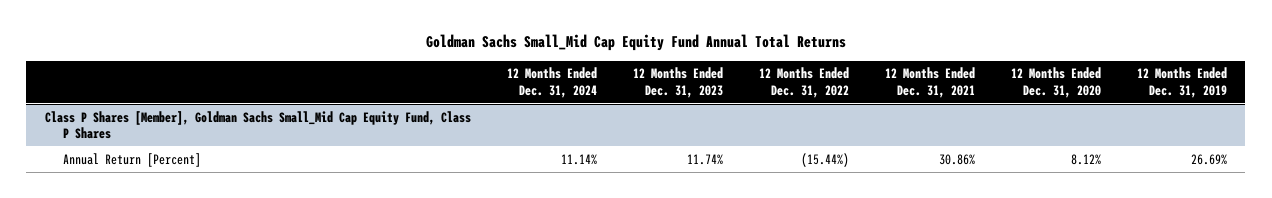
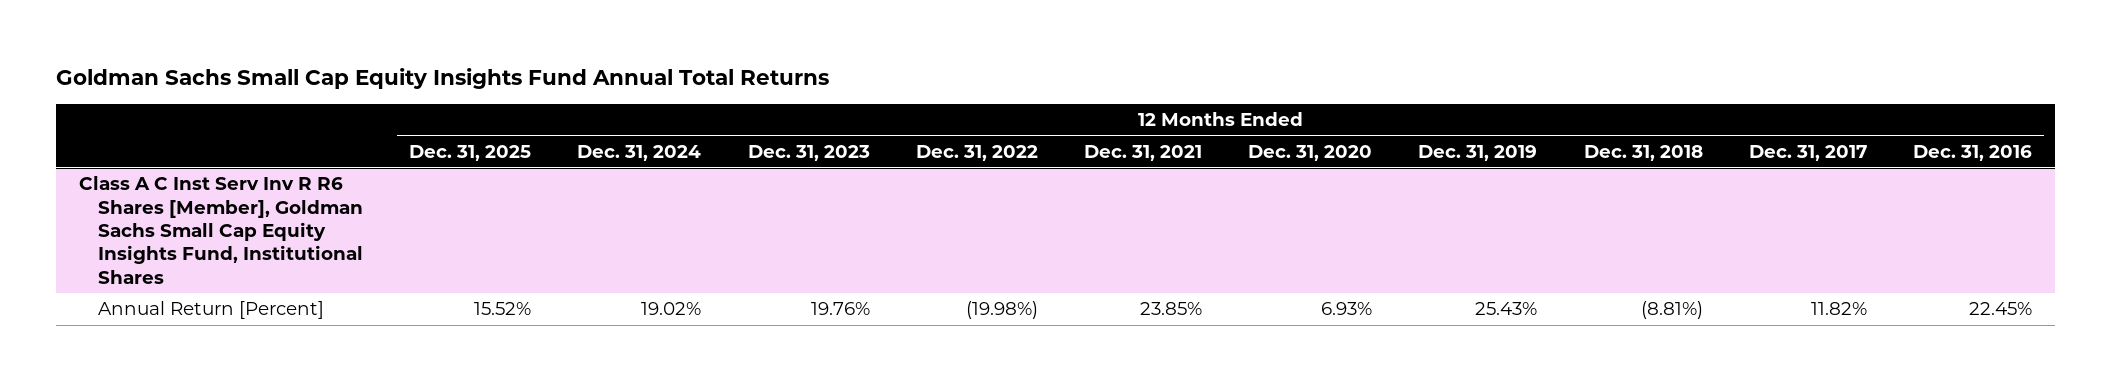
[425,34,846,52] Goldman Sachs Small_Mid Cap Equity Fund Annual Total Returns -> [55,67,829,89] Goldman Sachs Small Cap Equity Insights Fund Annual Total Returns
none -> [409,144,532,161] Dec. 31, 2025
none -> [1583,144,1703,161] Dec. 31, 2018
none -> [1748,144,1867,161] Dec. 31, 2017
none -> [1913,144,2033,161] Dec. 31, 2016
[44,110,471,140] Class P Shares [Member], Goldman Sachs Small_Mid Cap Equity Fund, Class P Shares -> none
none -> [79,176,363,284] Class A C Inst Serv Inv R R6 Shares [Member], Goldman Sachs Small Cap Equity Insights Fund, Institutional Shares
[560,153,597,165] 11.14% -> [641,302,702,316] 19.02%
[686,153,723,165] 11.74% -> [810,302,870,316] 19.76%
[800,152,849,167] (15.44%) -> [965,301,1038,320] (19.98%)
[939,153,976,165] 30.86% -> [1140,302,1203,316] 23.85%
[1071,153,1102,165] 8.12% -> [1321,302,1373,316] 6.93%
[1191,153,1228,165] 26.69% -> [1475,302,1538,316] 25.43%

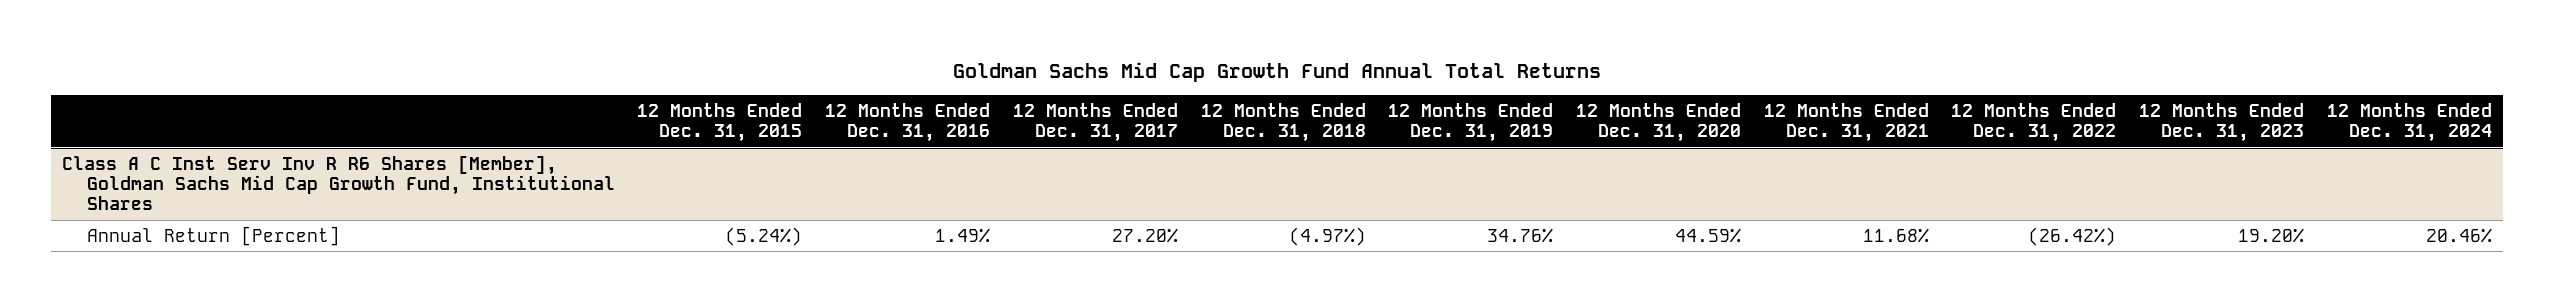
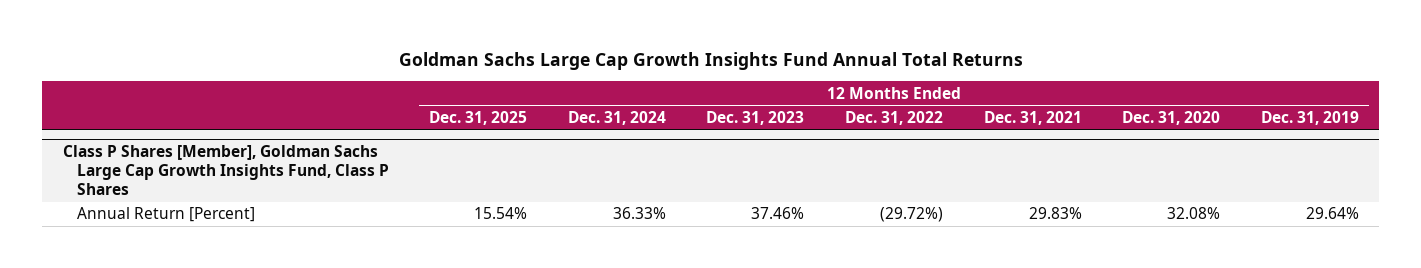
[953,61,1602,82] Goldman Sachs Mid Cap Growth Fund Annual Total Returns -> [398,51,1023,70] Goldman Sachs Large Cap Growth Insights Fund Annual Total Returns
[637,102,803,143] 12 Months Ended Dec. 31, 2015 -> none
[825,102,991,143] 12 Months Ended Dec. 31, 2016 -> none
[1012,102,1178,143] 12 Months Ended Dec. 31, 2017 -> none
[1200,102,1366,143] 12 Months Ended Dec. 31, 2018 -> none
none -> [429,110,528,125] Dec. 31, 2025
[62,154,615,211] Class A C Inst Serv Inv R R6 Shares [Member], Goldman Sachs Mid Cap Growth Fund, Institutional Shares -> none
none -> [62,145,389,196] Class P Shares [Member], Goldman Sachs Large Cap Growth Insights Fund, Class P Shares
[1487,227,1554,243] 34.76% -> [1305,207,1359,220] 29.64%
[1675,227,1742,243] 44.59% -> [1167,207,1221,220] 32.08%
[1862,227,1929,243] 11.68% -> [1028,207,1082,220] 29.83%
[2028,226,2117,246] (26.42%) -> [879,207,943,223] (29.72%)
[2238,227,2305,243] 19.20% -> [751,207,805,220] 37.46%
[2425,227,2492,243] 20.46% -> [612,207,666,220] 36.33%

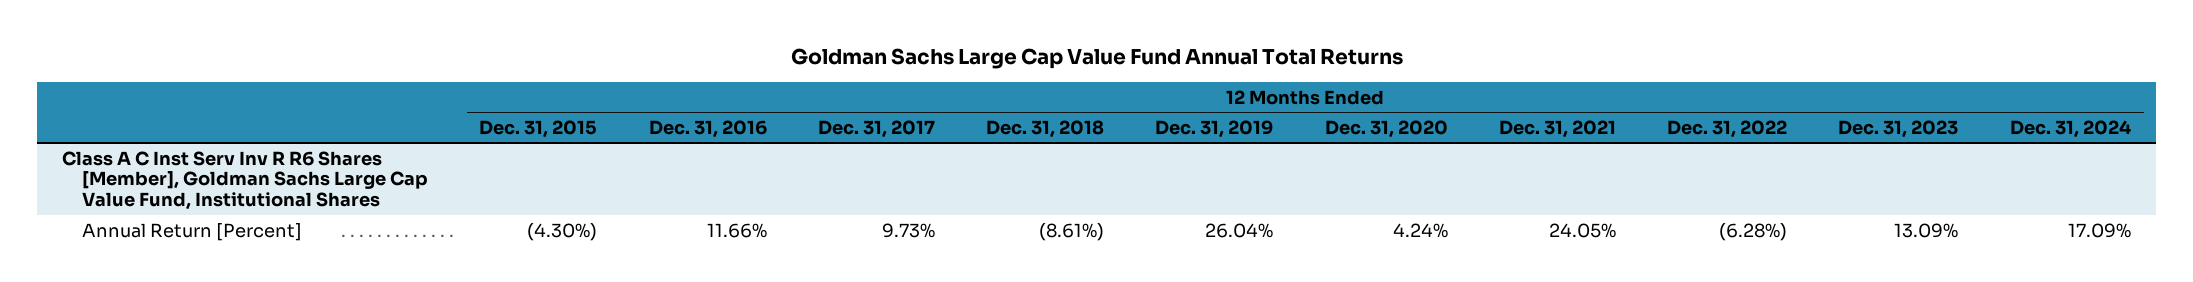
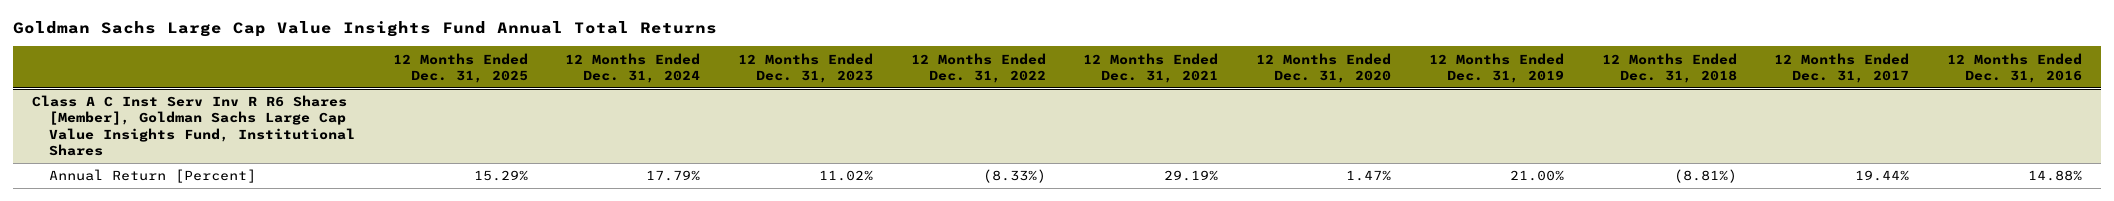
[790,48,1403,70] Goldman Sachs Large Cap Value Fund Annual Total Returns -> [13,21,718,38] Goldman Sachs Large Cap Value Insights Fund Annual Total Returns
[479,119,598,138] Dec. 31, 2015 -> none
none -> [392,52,528,83] 12 Months Ended Dec. 31, 2025
[62,150,429,210] Class A C Inst Serv Inv R R6 Shares [Member], Goldman Sachs Large Cap Value Fund, Institutional Shares -> [31,95,355,156] Class A C Inst Serv Inv R R6 Shares [Member], Goldman Sachs Large Cap Value Insights Fund, Institutional Shares
[706,222,767,238] 11.66% -> [2028,170,2083,182] 14.88%
[881,222,935,238] 9.73% -> [1855,170,1910,182] 19.44%
[1039,222,1105,241] (8.61%) -> [1673,169,1737,184] (8.81%)
[1205,222,1274,238] 26.04% -> [1509,170,1564,182] 21.00%
[1392,222,1448,238] 4.24% -> [1346,170,1392,182] 1.47%
[1548,222,1616,238] 24.05% -> [1164,170,1219,182] 29.19%
[1719,222,1788,241] (6.28%) -> [982,169,1046,184] (8.33%)
[1894,222,1959,238] 13.09% -> [819,170,874,182] 11.02%
[2067,222,2131,238] 17.09% -> [646,170,701,182] 17.79%

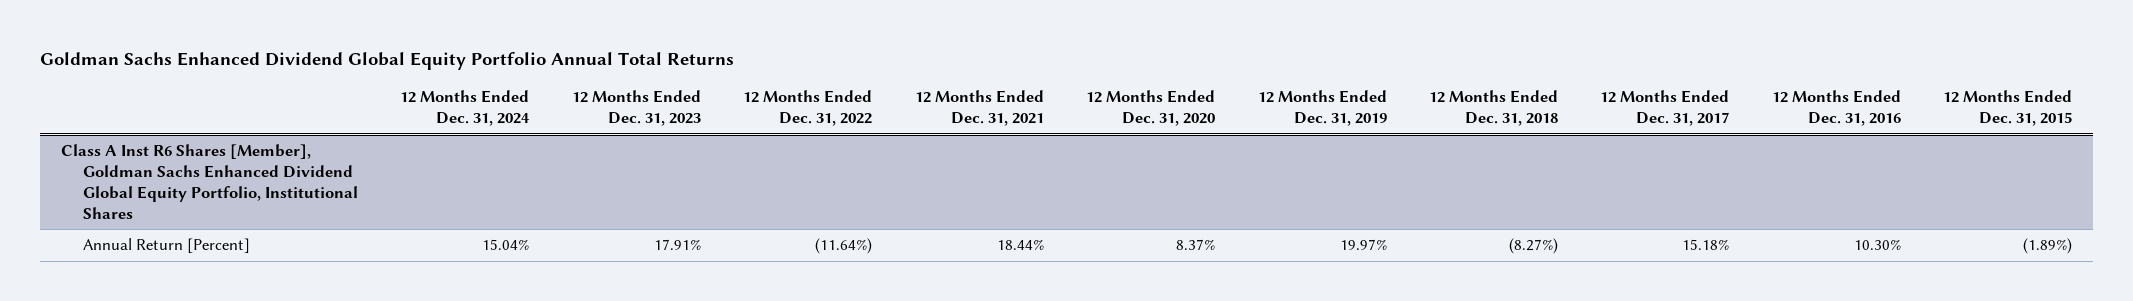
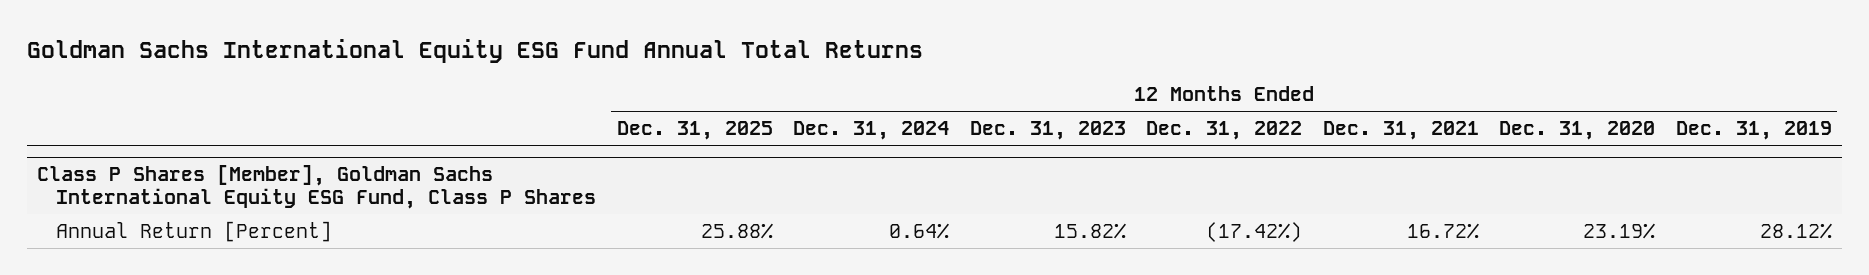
[39,51,734,70] Goldman Sachs Enhanced Dividend Global Equity Portfolio Annual Total Returns -> [27,38,924,63] Goldman Sachs International Equity ESG Fund Annual Total Returns
[1428,90,1558,127] 12 Months Ended Dec. 31, 2018 -> none
[1600,90,1730,127] 12 Months Ended Dec. 31, 2017 -> none
[1771,90,1901,127] 12 Months Ended Dec. 31, 2016 -> none
[1943,90,2073,127] 12 Months Ended Dec. 31, 2015 -> none
none -> [616,121,773,141] Dec. 31, 2025
[60,144,359,219] Class A Inst R6 Shares [Member], Goldman Sachs Enhanced Dividend Global Equity Portfolio, Institutional Shares -> none
none -> [37,165,597,210] Class P Shares [Member], Goldman Sachs International Equity ESG Fund, Class P Shares
[482,239,530,251] 15.04% -> [889,222,950,239] 0.64%
[653,239,701,251] 17.91% -> [1053,222,1126,239] 15.82%
[815,238,873,255] (11.64%) -> [1206,221,1303,242] (17.42%)
[996,239,1044,251] 18.44% -> [1406,222,1479,239] 16.72%
[1176,239,1216,251] 8.37% -> [1583,222,1656,239] 23.19%
[1339,239,1387,251] 19.97% -> [1759,222,1832,239] 28.12%

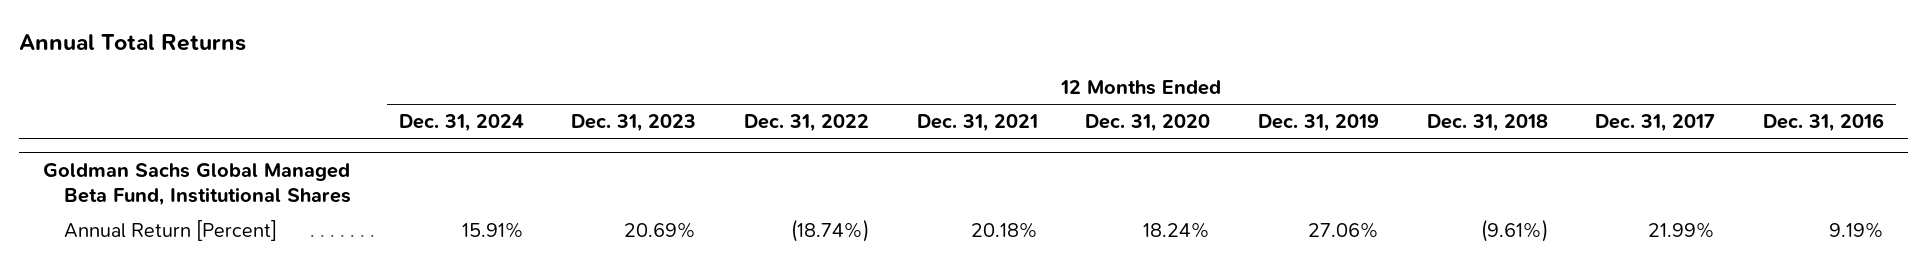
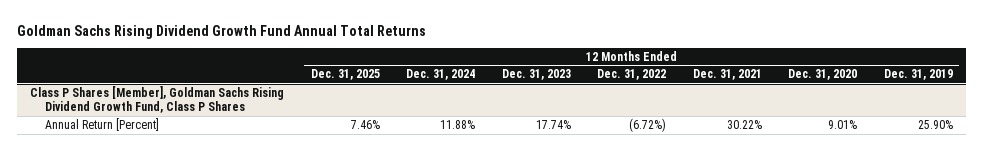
[19,34,247,52] Annual Total Returns -> [17,24,427,39] Goldman Sachs Rising Dividend Growth Fund Annual Total Returns
[1426,114,1548,133] Dec. 31, 2018 -> none
[1595,114,1716,133] Dec. 31, 2017 -> none
[1762,113,1884,133] Dec. 31, 2016 -> none
none -> [310,69,380,81] Dec. 31, 2025
[42,162,352,207] Goldman Sachs Global Managed Beta Fund, Institutional Shares -> none
none -> [30,86,285,114] Class P Shares [Member], Goldman Sachs Rising Dividend Growth Fund, Class P Shares
[461,221,524,238] 15.91% -> [440,120,476,130] 11.88%
[624,221,697,238] 20.69% -> [535,120,571,130] 17.74%
[791,218,870,242] (18.74%) -> [629,118,667,133] (6.72%)
[970,221,1038,238] 20.18% -> [726,120,762,130] 30.22%
[1143,221,1211,238] 18.24% -> [828,120,858,130] 9.01%
[1308,221,1380,238] 27.06% -> [917,120,953,130] 25.90%

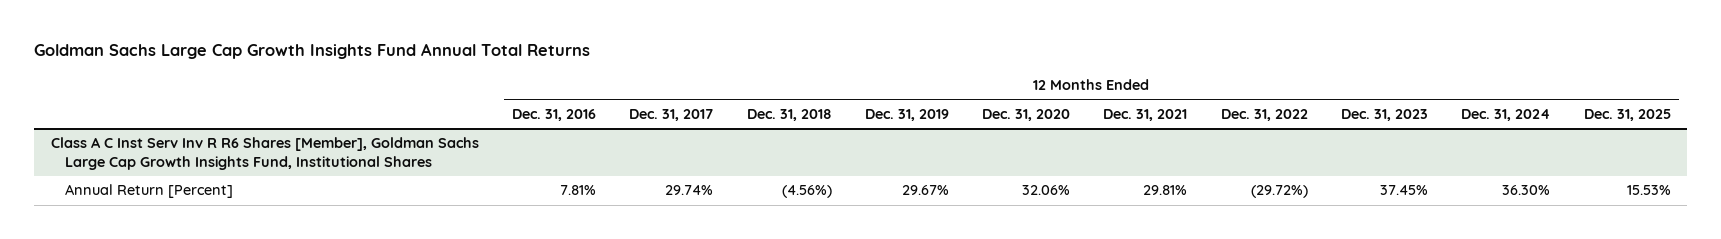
[17,24,427,39] Goldman Sachs Rising Dividend Growth Fund Annual Total Returns -> [34,43,591,60] Goldman Sachs Large Cap Growth Insights Fund Annual Total Returns
none -> [512,108,597,121] Dec. 31, 2016
none -> [629,108,714,121] Dec. 31, 2017
none -> [746,108,832,121] Dec. 31, 2018
[30,86,285,114] Class P Shares [Member], Goldman Sachs Rising Dividend Growth Fund, Class P Shares -> none
none -> [50,137,479,170] Class A C Inst Serv Inv R R6 Shares [Member], Goldman Sachs Large Cap Growth Insights Fund, Institutional Shares
[350,120,380,130] 7.46% -> [1626,185,1671,196] 15.53%
[440,120,476,130] 11.88% -> [1502,185,1551,196] 36.30%
[535,120,571,130] 17.74% -> [1379,185,1428,196] 37.45%
[629,118,667,133] (6.72%) -> [1250,185,1308,199] (29.72%)
[726,120,762,130] 30.22% -> [1143,185,1188,196] 29.81%
[828,120,858,130] 9.01% -> [1022,185,1071,196] 32.06%
[917,120,953,130] 25.90% -> [901,185,949,196] 29.67%

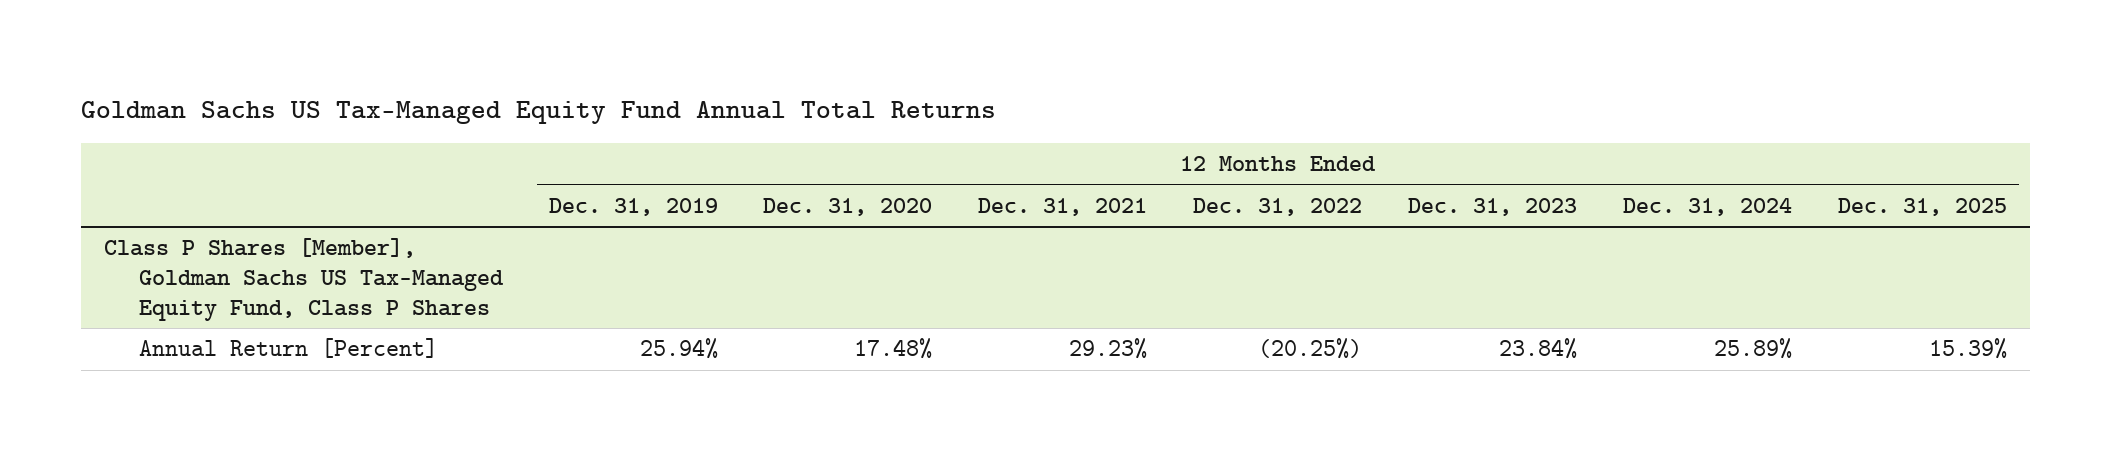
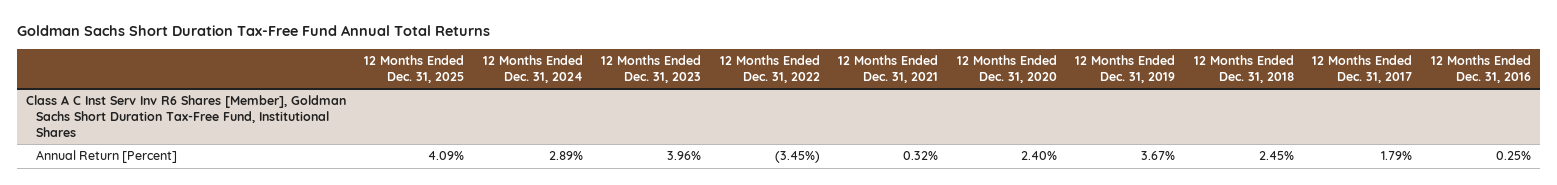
[80,101,996,125] Goldman Sachs US Tax-Managed Equity Fund Annual Total Returns -> [16,25,490,37] Goldman Sachs Short Duration Tax-Free Fund Annual Total Returns
none -> [1193,54,1294,83] 12 Months Ended Dec. 31, 2018
none -> [1312,54,1413,83] 12 Months Ended Dec. 31, 2017
none -> [1430,54,1531,83] 12 Months Ended Dec. 31, 2016
[103,238,504,321] Class P Shares [Member], Goldman Sachs US Tax-Managed Equity Fund, Class P Shares -> none
none -> [25,95,346,138] Class A C Inst Serv Inv R6 Shares [Member], Goldman Sachs Short Duration Tax-Free Fund, Institutional Shares
[639,338,718,360] 25.94% -> [1141,151,1176,161] 3.67%
[854,338,933,360] 17.48% -> [1020,151,1057,161] 2.40%
[1069,338,1148,360] 29.23% -> [903,151,939,161] 0.32%
[1258,338,1363,360] (20.25%) -> [774,151,820,164] (3.45%)
[1499,338,1578,360] 23.84% -> [667,151,702,161] 3.96%
[1714,338,1793,360] 25.89% -> [548,151,583,161] 2.89%
[1929,338,2008,360] 15.39% -> [428,151,465,161] 4.09%

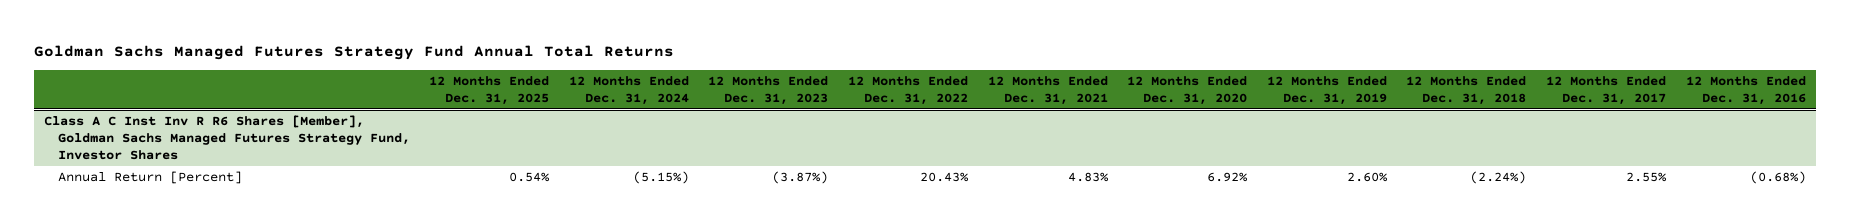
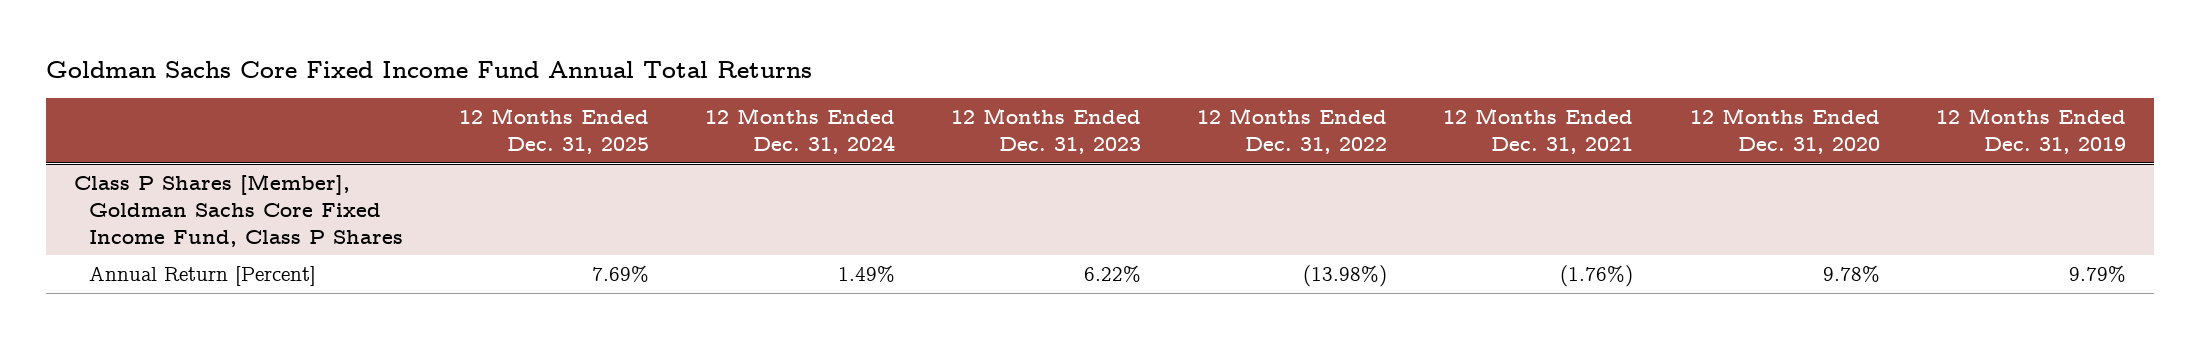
[33,44,674,60] Goldman Sachs Managed Futures Strategy Fund Annual Total Returns -> [45,60,812,78] Goldman Sachs Core Fixed Income Fund Annual Total Returns
[1406,75,1527,105] 12 Months Ended Dec. 31, 2018 -> none
[1546,75,1667,105] 12 Months Ended Dec. 31, 2017 -> none
[1685,75,1806,105] 12 Months Ended Dec. 31, 2016 -> none
[43,115,410,161] Class A C Inst Inv R R6 Shares [Member], Goldman Sachs Managed Futures Strategy Fund, Investor Shares -> none
none -> [73,174,403,247] Class P Shares [Member], Goldman Sachs Core Fixed Income Fund, Class P Shares
[509,172,551,183] 0.54% -> [591,265,649,283] 7.69%
[632,171,689,185] (5.15%) -> [837,265,895,283] 1.49%
[772,171,829,185] (3.87%) -> [1084,265,1142,283] 6.22%
[920,172,970,183] 20.43% -> [1303,265,1388,288] (13.98%)
[1067,172,1109,183] 4.83% -> [1560,265,1634,288] (1.76%)
[1207,172,1249,183] 6.92% -> [1822,265,1880,283] 9.78%
[1346,172,1388,183] 2.60% -> [2068,265,2126,283] 9.79%

